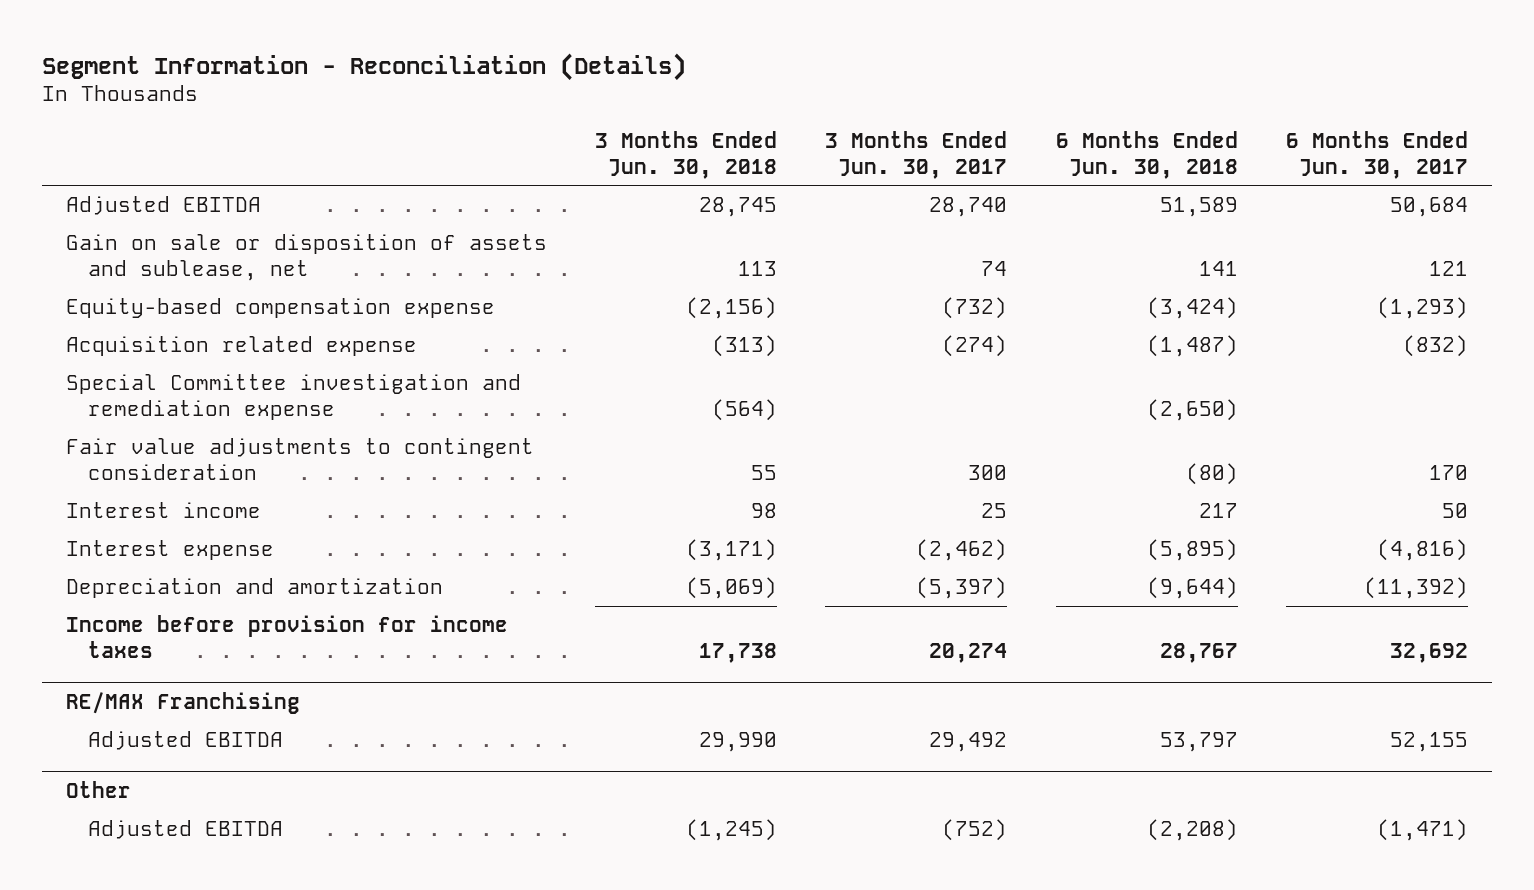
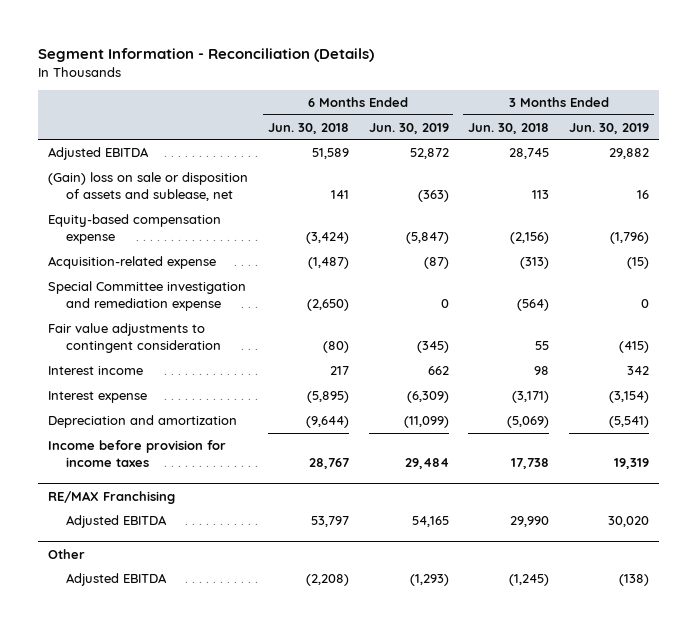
[825,131,1008,179] 3 Months Ended Jun. 30, 2017 -> none
[1285,131,1468,179] 6 Months Ended Jun. 30, 2017 -> none
none -> [368,122,449,134] Jun. 30, 2019
none -> [568,122,649,134] Jun. 30, 2019
[66,234,548,281] Gain on sale or disposition of assets and sublease, net -> [48,172,249,202] (Gain) loss on sale or disposition of assets and sublease, net
[66,336,418,357] Acquisition related expense -> [48,256,217,270] Acquisition-related expense

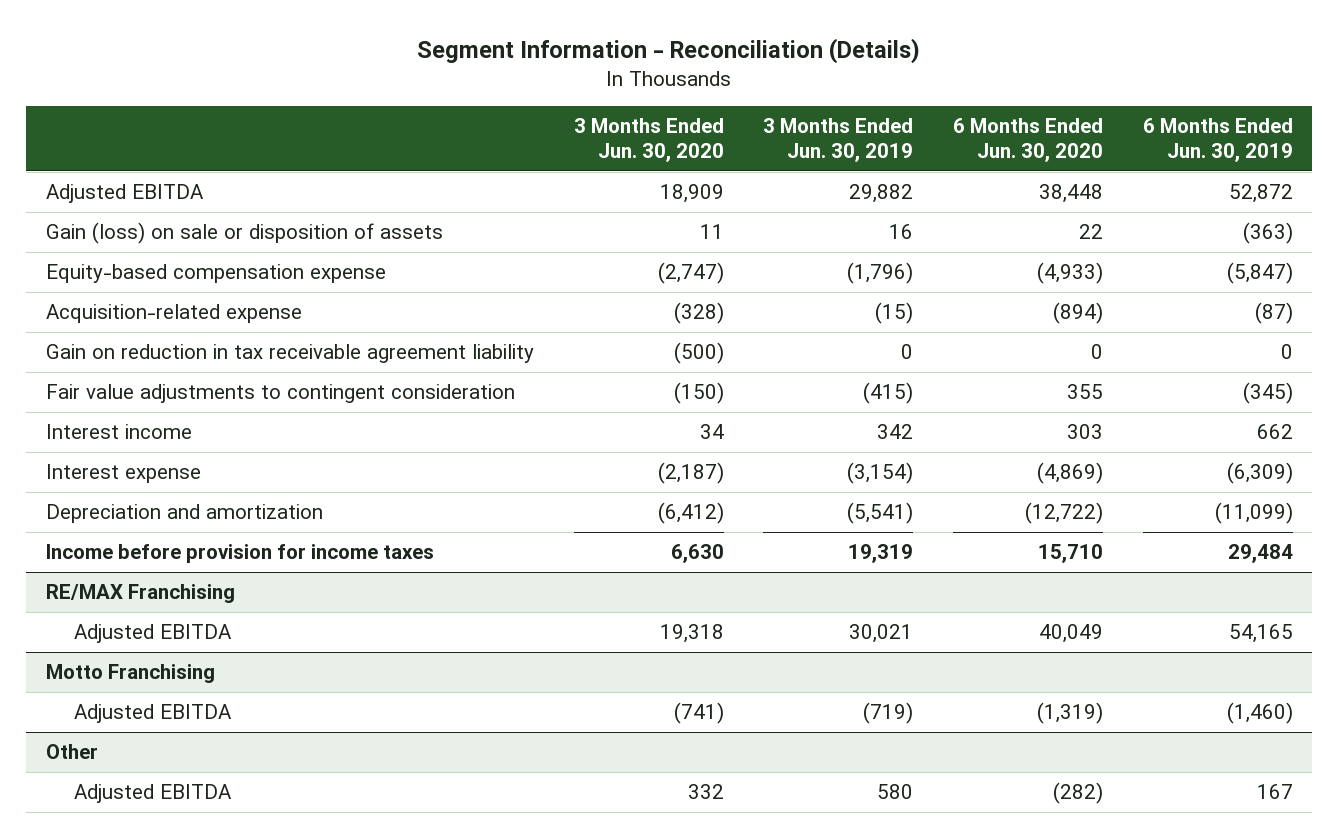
[267,122,349,134] Jun. 30, 2018 -> none
[468,122,550,134] Jun. 30, 2018 -> none
none -> [573,118,724,163] 3 Months Ended Jun. 30, 2020
none -> [952,118,1103,163] 6 Months Ended Jun. 30, 2020
[48,172,249,202] (Gain) loss on sale or disposition of assets and sublease, net -> [46,222,444,245] Gain (loss) on sale or disposition of assets
[48,281,247,312] Special Committee investigation and remediation expense -> none
none -> [46,344,535,364] Gain on reduction in tax receivable agreement liability
[607,516,649,528] 30,020 -> [849,624,914,644] 30,021
none -> [46,664,216,684] Motto Franchising
none -> [74,704,233,724] Adjusted EBITDA
[409,574,449,587] (1,293) -> [1256,784,1293,800] 167
[618,574,649,587] (138) -> [877,784,914,800] 580

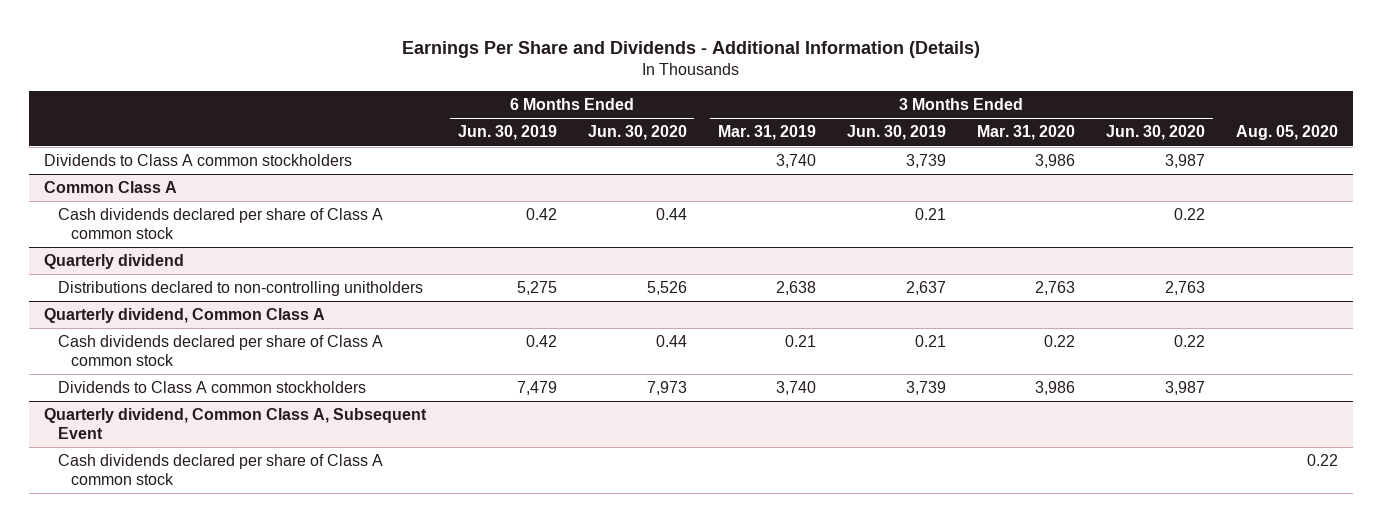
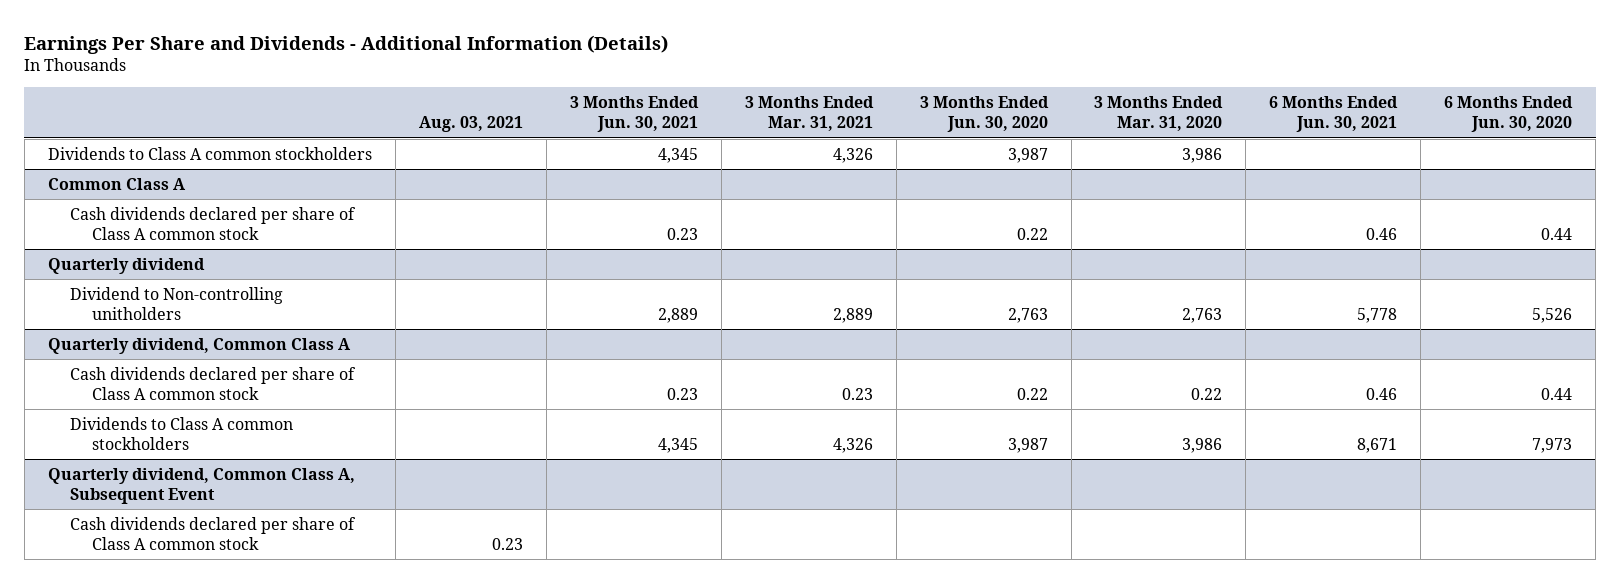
[457,125,557,141] Jun. 30, 2019 -> none
[717,125,816,141] Mar. 31, 2019 -> none
[846,125,946,141] Jun. 30, 2019 -> none
[1235,125,1338,141] Aug. 05, 2020 -> none
none -> [418,116,523,133] Aug. 03, 2021
none -> [569,96,699,133] 3 Months Ended Jun. 30, 2021
none -> [744,96,874,132] 3 Months Ended Mar. 31, 2021
none -> [1269,96,1399,133] 6 Months Ended Jun. 30, 2021
[57,281,423,297] Distributions declared to non-controlling unitholders -> [69,286,283,320] Dividend to Non-controlling unitholders

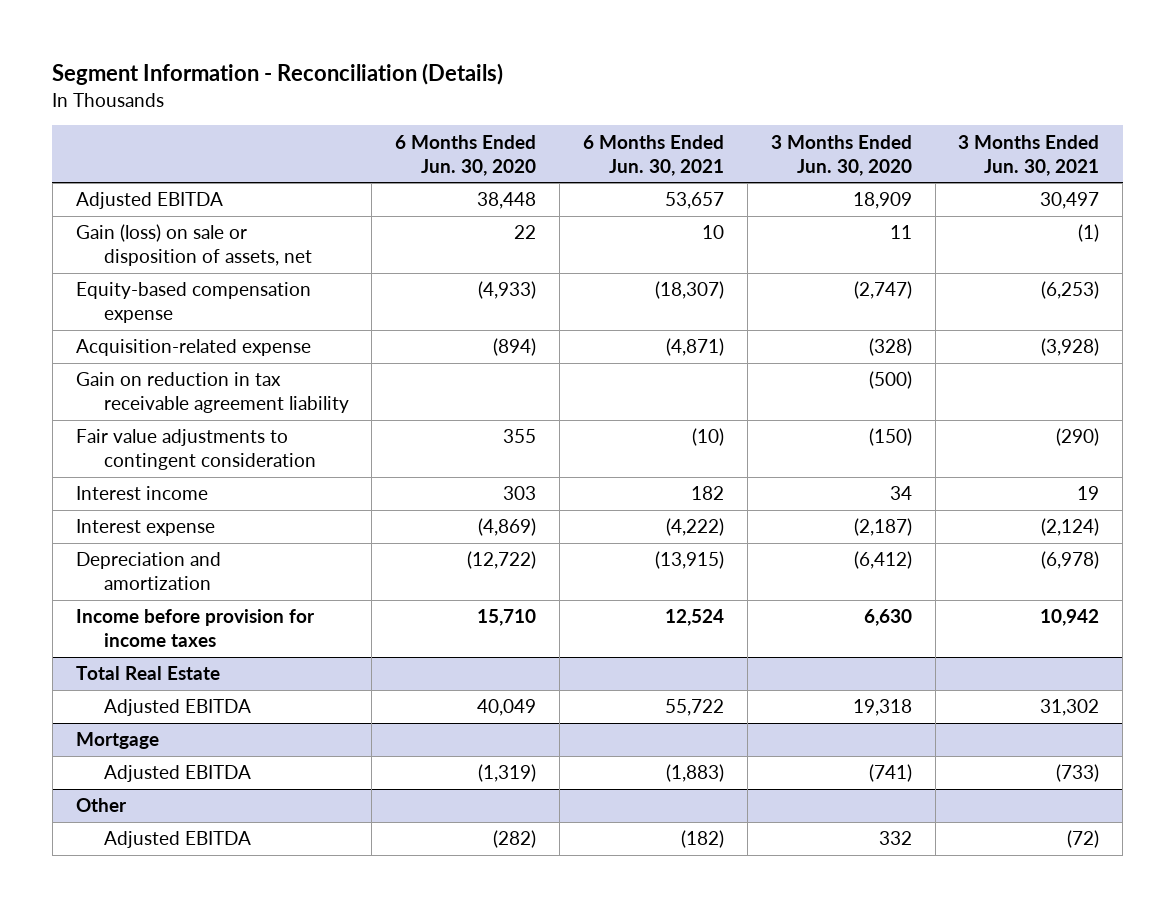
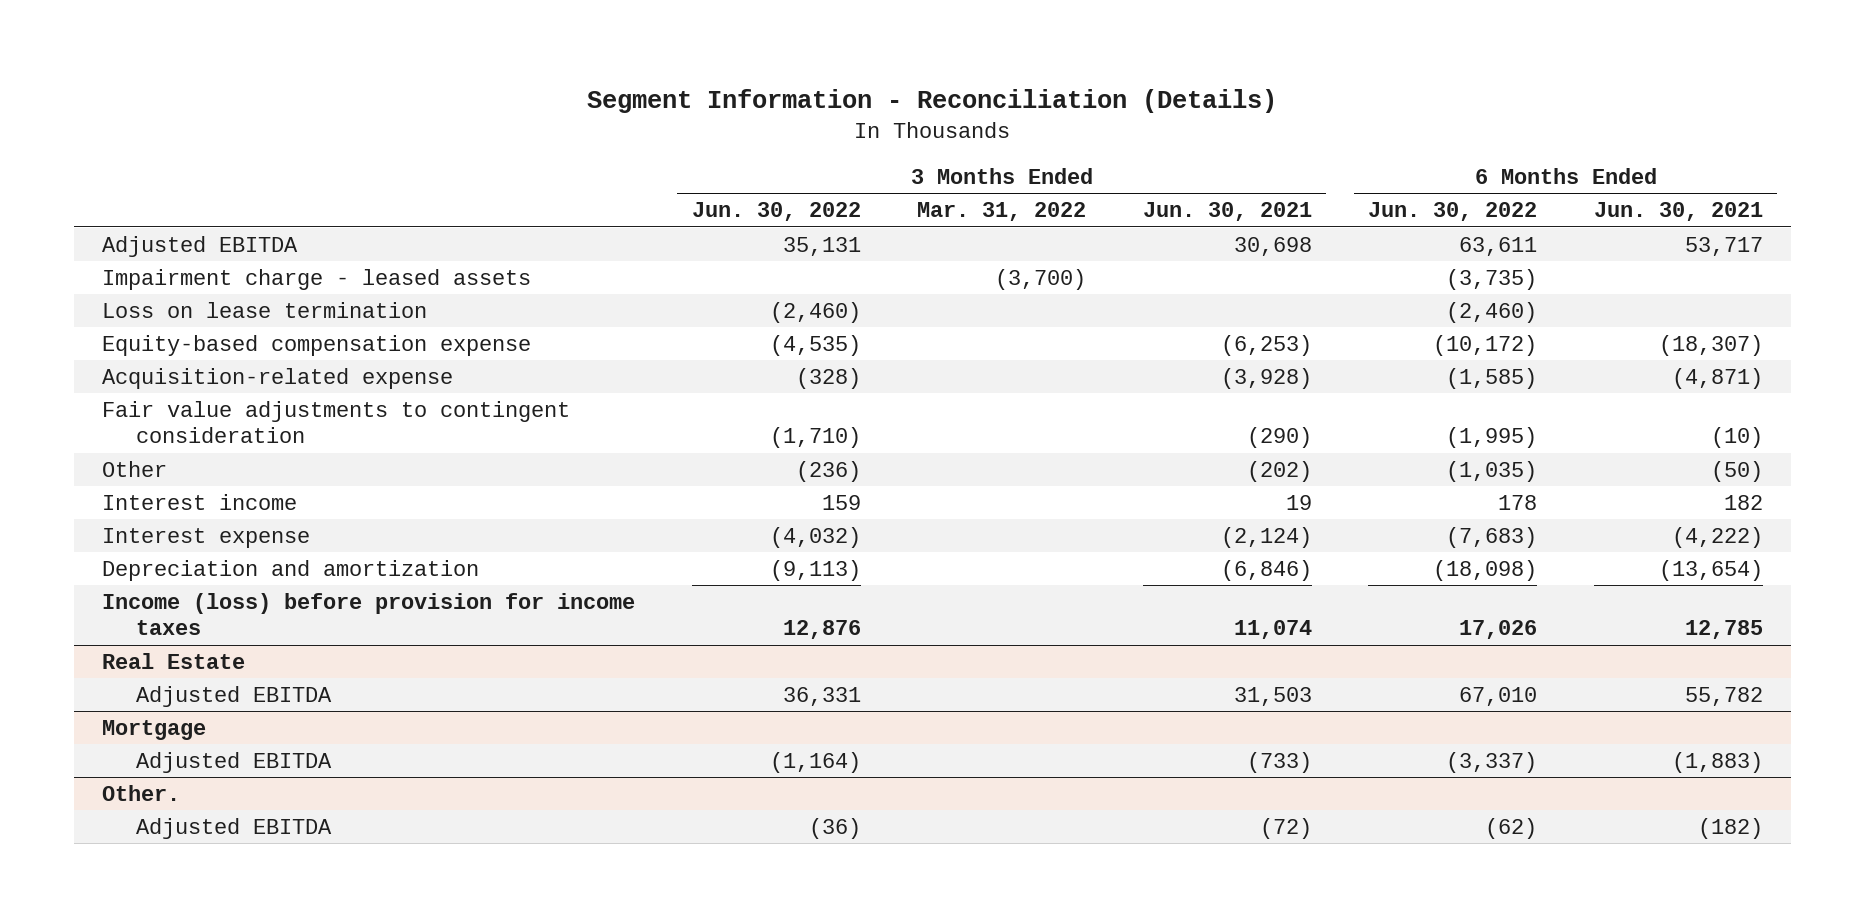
[395,134,537,176] 6 Months Ended Jun. 30, 2020 -> none
[770,134,912,176] 3 Months Ended Jun. 30, 2020 -> none
none -> [691,202,861,222] Jun. 30, 2022
none -> [917,202,1087,222] Mar. 31, 2022
none -> [1368,202,1538,222] Jun. 30, 2022
[75,224,312,267] Gain (loss) on sale or disposition of assets, net -> none
[664,192,724,210] 53,657 -> [1684,236,1763,256] 53,717
[1040,192,1100,210] 30,497 -> [1233,236,1312,256] 30,698
none -> [102,268,532,290] Impairment charge - leased assets
none -> [102,301,428,318] Loss on lease termination
[75,372,349,414] Gain on reduction in tax receivable agreement liability -> none
none -> [102,460,168,477] Other
[654,551,724,570] (13,915) -> [1658,559,1763,581] (13,654)
[1041,551,1100,570] (6,978) -> [1220,559,1312,581] (6,846)
[75,609,315,648] Income before provision for income taxes -> [102,592,636,636] Income (loss) before provision for income taxes
[664,609,724,627] 12,524 -> [1684,620,1763,640] 12,785
[1040,609,1100,627] 10,942 -> [1233,620,1312,640] 11,074
[75,666,220,681] Total Real Estate -> [102,652,246,669] Real Estate
[664,699,724,717] 55,722 -> [1684,686,1763,706] 55,782
[1040,699,1100,717] 31,302 -> [1233,686,1312,706] 31,503
[75,798,127,813] Other -> [102,784,181,801] Other.

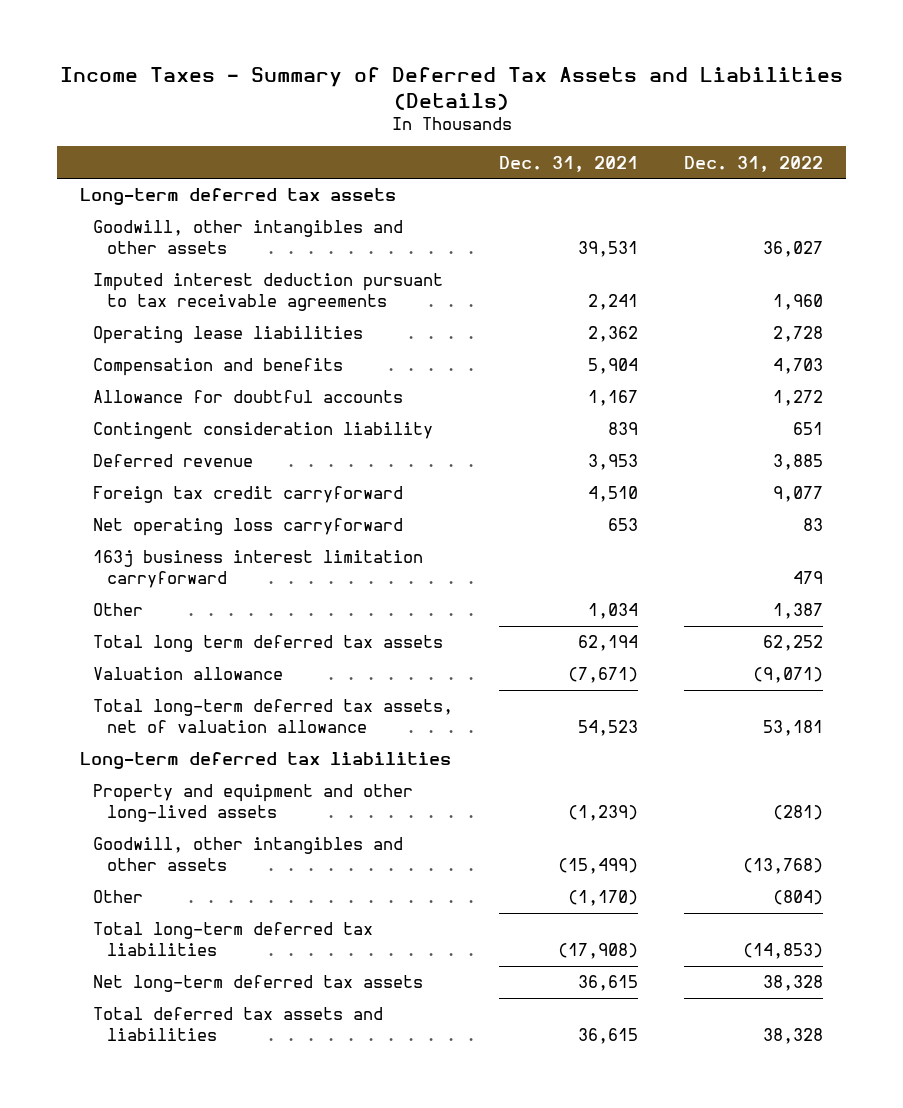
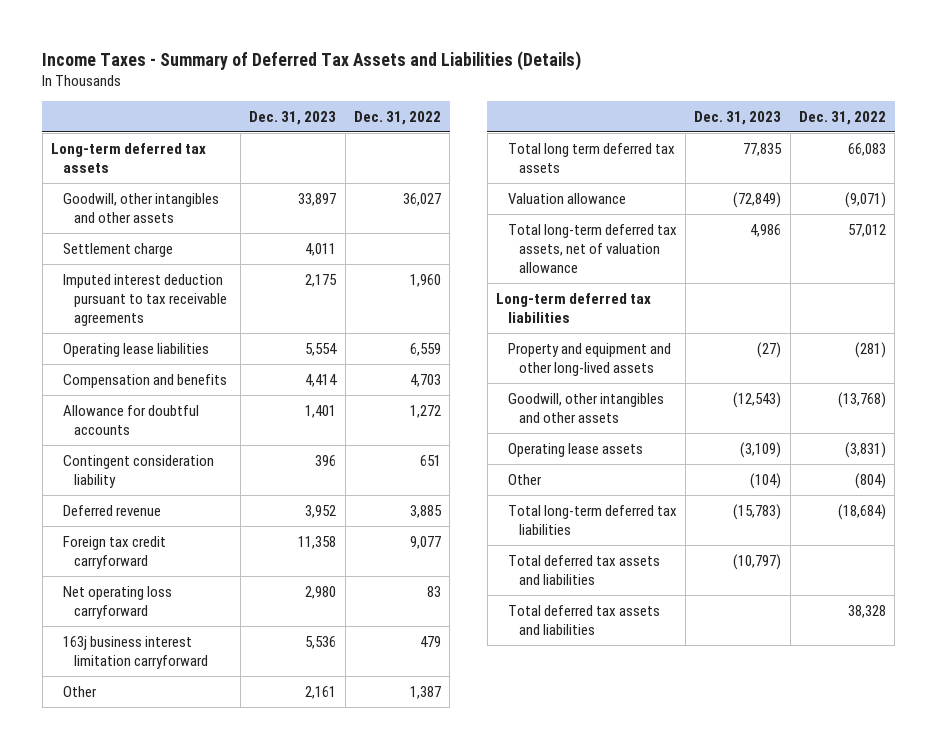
[499,155,639,172] Dec. 31, 2021 -> none
none -> [249,110,337,125] Dec. 31, 2023
none -> [62,242,173,257] Settlement charge
[773,326,824,343] 2,728 -> [409,342,441,356] 6,559
[763,635,824,652] 62,252 -> [848,142,887,156] 66,083
[763,719,824,736] 53,181 -> [848,223,887,237] 57,012
none -> [507,442,643,457] Operating lease assets
[93,975,424,993] Net long-term deferred tax assets -> none
[743,942,824,959] (14,853) -> [838,503,887,520] (18,684)
none -> [507,554,660,585] Total deferred tax assets and liabilities

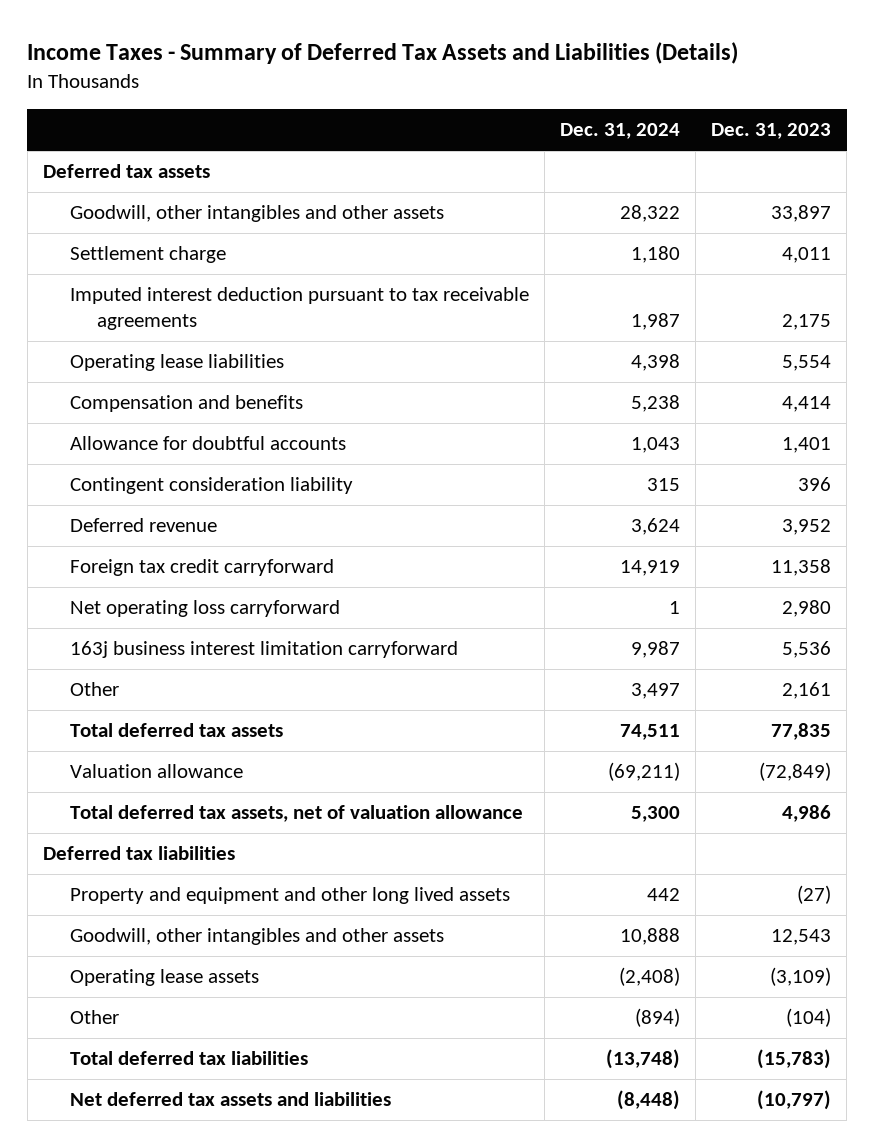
[353,110,441,125] Dec. 31, 2022 -> none
none -> [560,123,681,140] Dec. 31, 2024
[51,142,207,173] Long-term deferred tax assets -> [42,164,210,179] Deferred tax assets
[507,142,675,173] Total long term deferred tax assets -> [70,723,284,738] Total deferred tax assets
[507,223,677,273] Total long-term deferred tax assets, net of valuation allowance -> [70,805,524,823] Total deferred tax assets, net of valuation allowance
[496,292,652,323] Long-term deferred tax liabilities -> [42,846,235,861] Deferred tax liabilities
[507,342,671,376] Property and equipment and other long-lived assets -> [70,887,511,905] Property and equipment and other long lived assets
[733,391,782,408] (12,543) -> [771,929,832,946] 12,543
[507,604,660,635] Total deferred tax assets and liabilities -> none
[507,504,677,535] Total long-term deferred tax liabilities -> [70,1051,309,1066] Total deferred tax liabilities
[507,554,660,585] Total deferred tax assets and liabilities -> [70,1092,392,1107] Net deferred tax assets and liabilities

